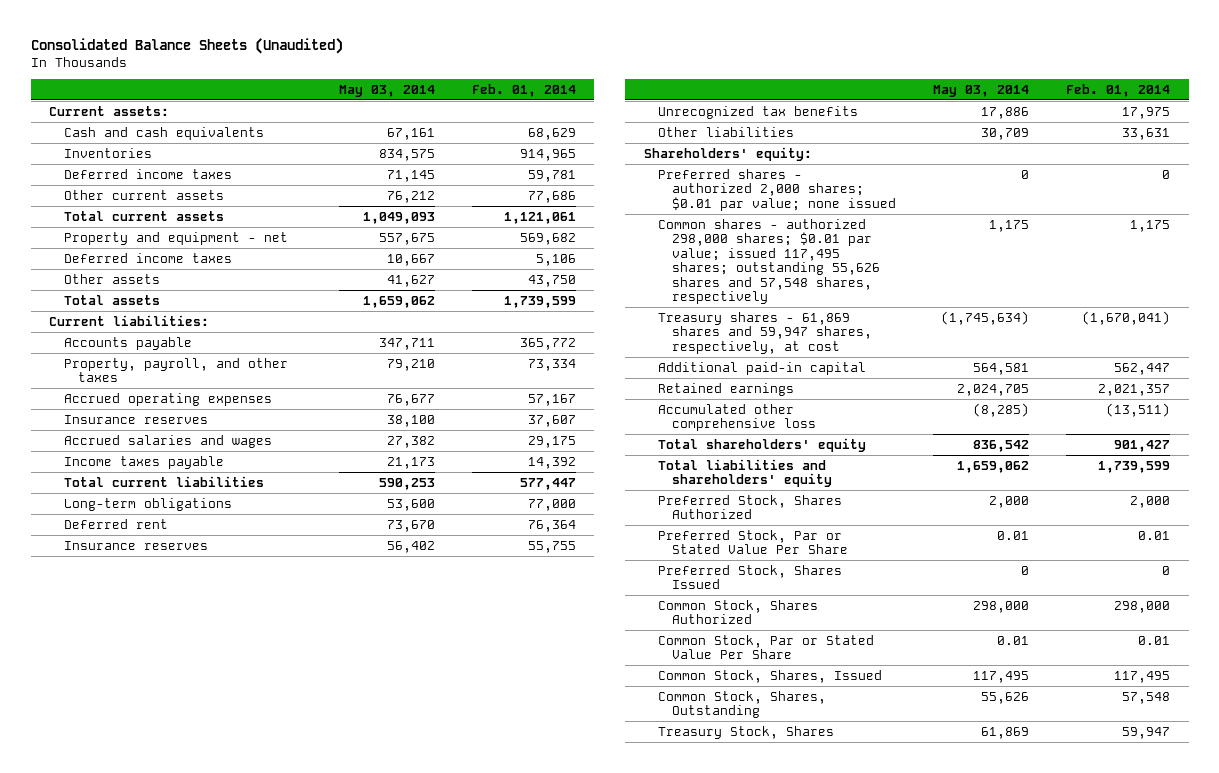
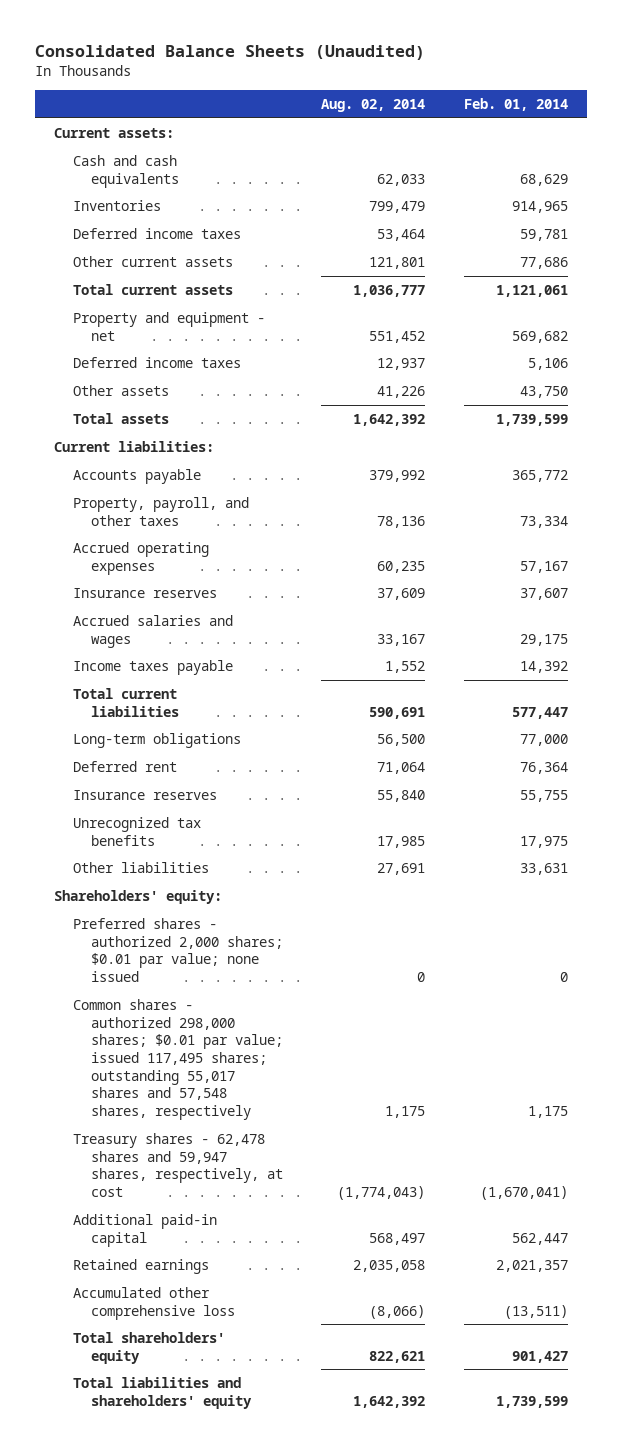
[338,84,435,97] May 03, 2014 -> none
none -> [321,99,426,113] Aug. 02, 2014
[657,218,881,305] Common shares - authorized 298,000 shares; $0.01 par value; issued 117,495 shares; outstanding 55,626 shares and 57,548 shares, respectively -> [72,998,284,1121] Common shares - authorized 298,000 shares; $0.01 par value; issued 117,495 shares; outstanding 55,017 shares and 57,548 shares, respectively
[657,311,873,354] Treasury shares - 61,869 shares and 59,947 shares, respectively, at cost -> [72,1132,284,1197] Treasury shares - 62,478 shares and 59,947 shares, respectively, at cost
[657,494,842,520] Preferred Stock, Shares Authorized -> none
[657,529,849,555] Preferred Stock, Par or Stated Value Per Share -> none
[657,564,842,590] Preferred Stock, Shares Issued -> none
[657,599,818,625] Common Stock, Shares Authorized -> none
[657,634,874,660] Common Stock, Par or Stated Value Per Share -> none
[657,669,882,683] Common Stock, Shares, Issued -> none
[657,690,826,719] Common Stock, Shares, Outstanding -> none
[657,725,834,739] Treasury Stock, Shares -> none

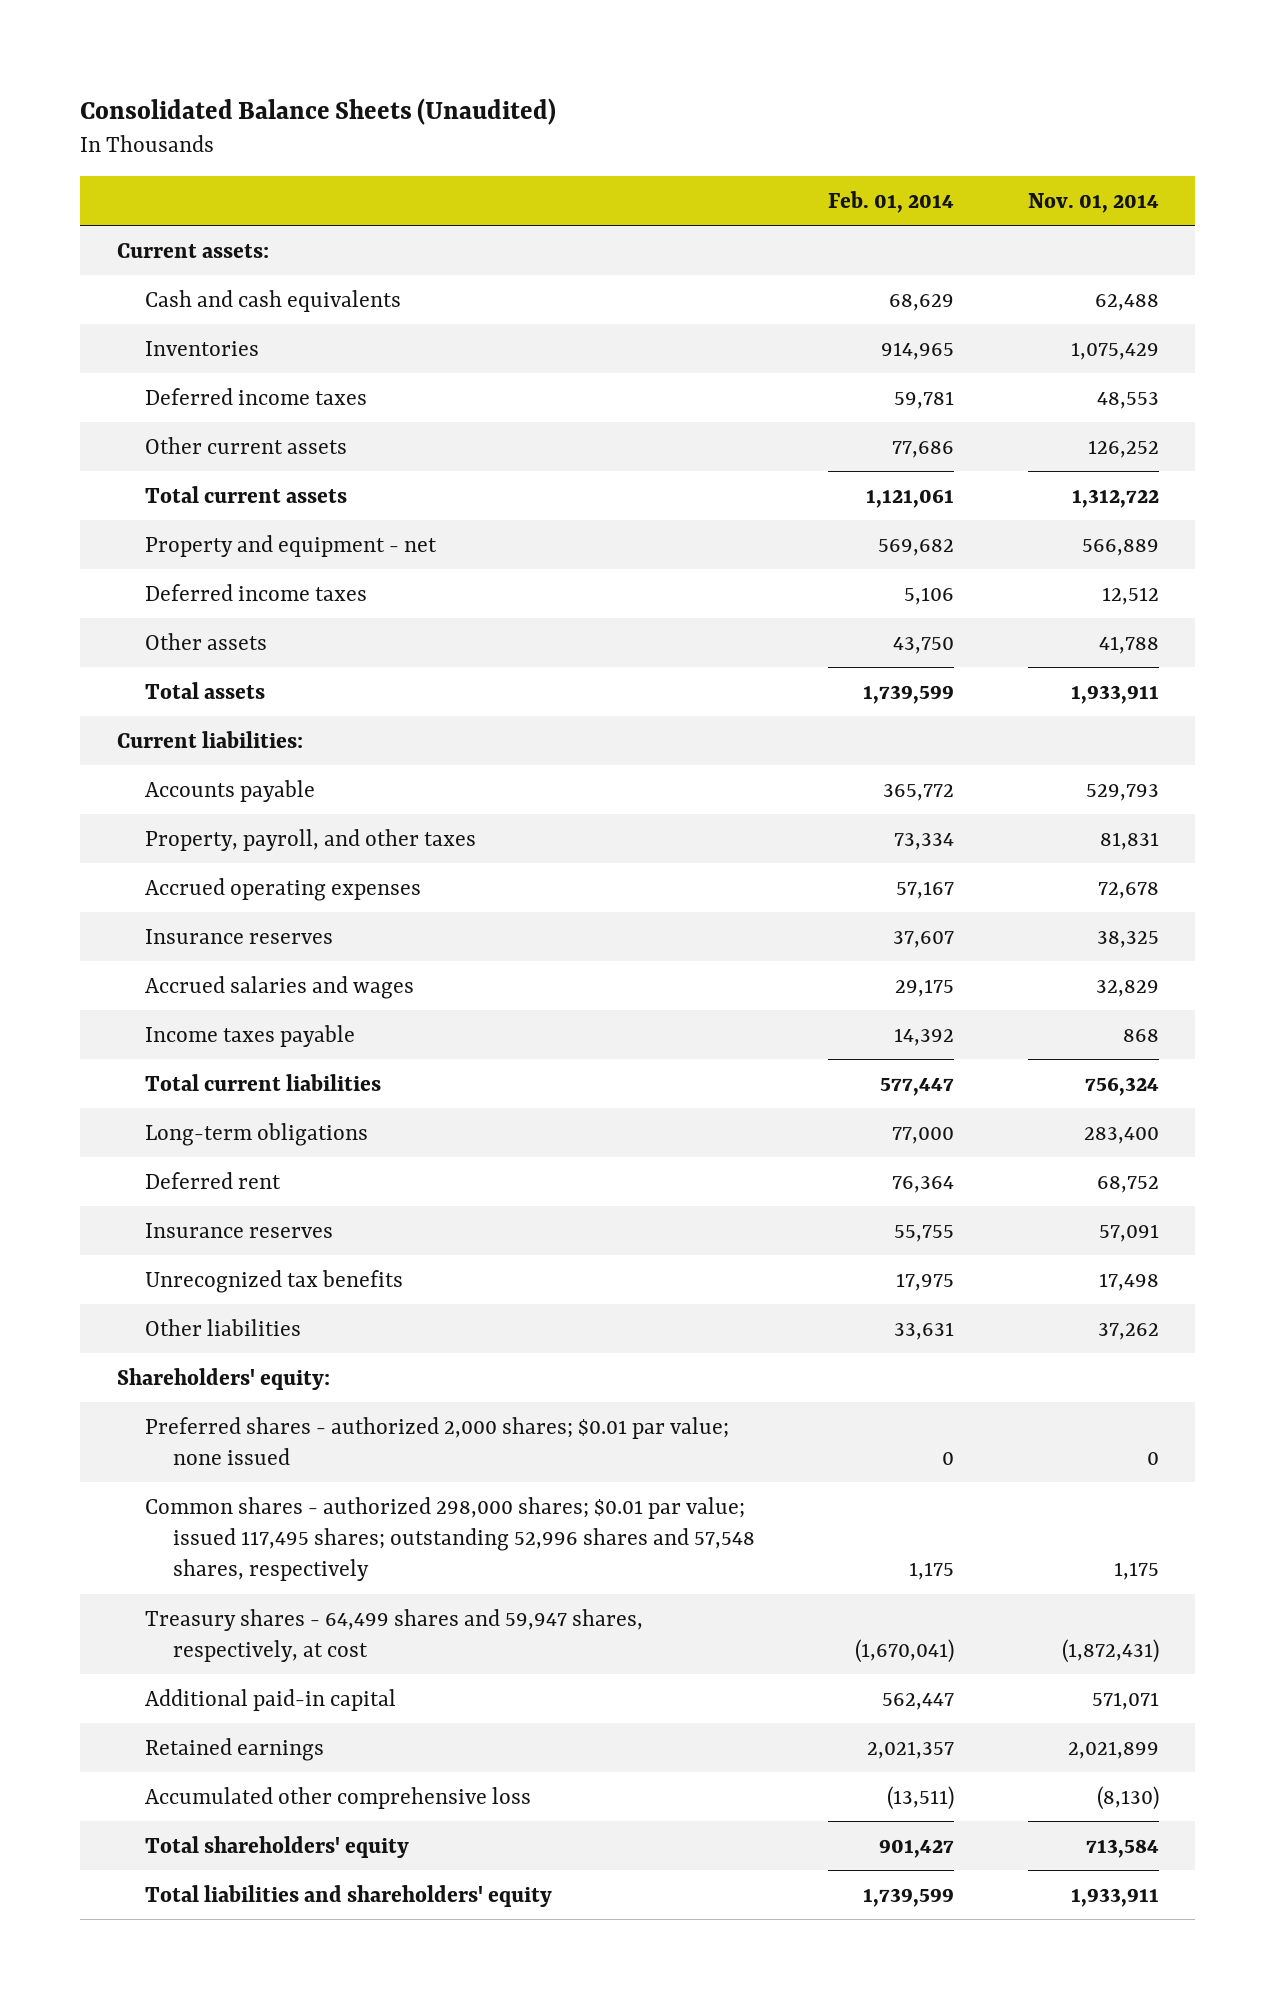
[321,99,426,113] Aug. 02, 2014 -> none
none -> [1027,192,1159,213] Nov. 01, 2014
[72,998,284,1121] Common shares - authorized 298,000 shares; $0.01 par value; issued 117,495 shares; outstanding 55,017 shares and 57,548 shares, respectively -> [145,1496,756,1582] Common shares - authorized 298,000 shares; $0.01 par value; issued 117,495 shares; outstanding 52,996 shares and 57,548 shares, respectively
[72,1132,284,1197] Treasury shares - 62,478 shares and 59,947 shares, respectively, at cost -> [145,1608,644,1662] Treasury shares - 64,499 shares and 59,947 shares, respectively, at cost

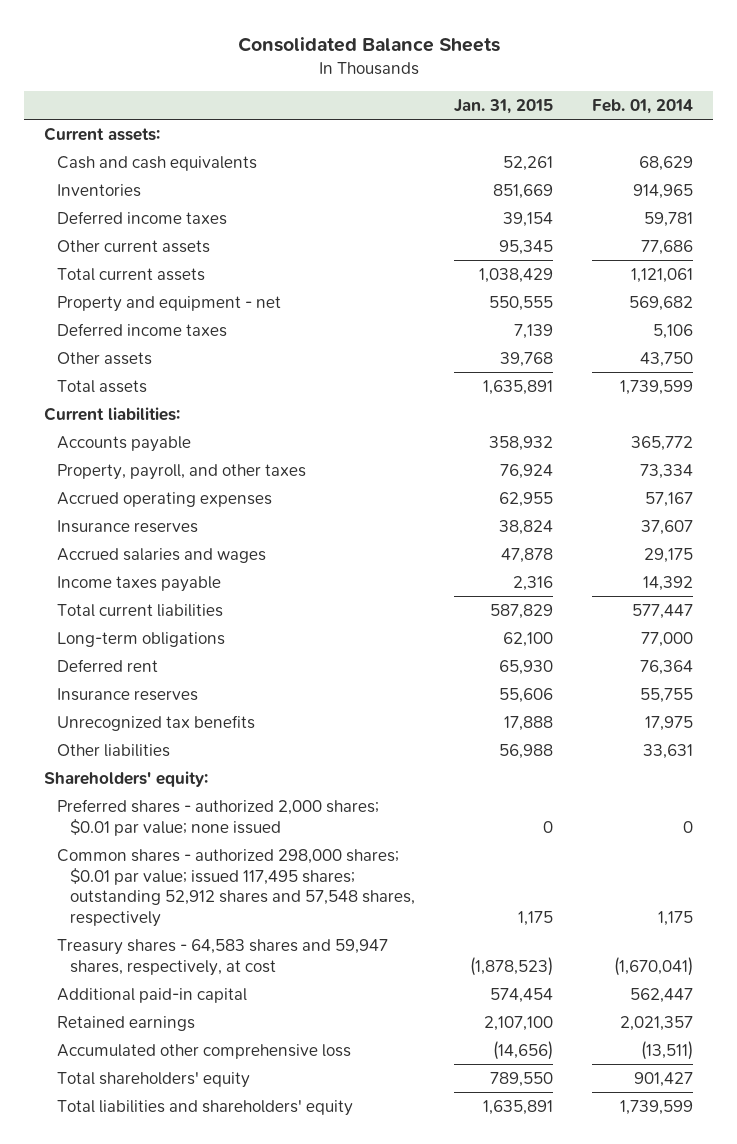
[80,97,557,125] Consolidated Balance Sheets (Unaudited) -> [237,36,500,52] Consolidated Balance Sheets
[1027,192,1159,213] Nov. 01, 2014 -> none
none -> [454,98,554,114] Jan. 31, 2015
[145,1496,756,1582] Common shares - authorized 298,000 shares; $0.01 par value; issued 117,495 shares; outstanding 52,996 shares and 57,548 shares, respectively -> [56,849,416,928] Common shares - authorized 298,000 shares; $0.01 par value; issued 117,495 shares; outstanding 52,912 shares and 57,548 shares, respectively
[145,1608,644,1662] Treasury shares - 64,499 shares and 59,947 shares, respectively, at cost -> [56,939,388,976] Treasury shares - 64,583 shares and 59,947 shares, respectively, at cost

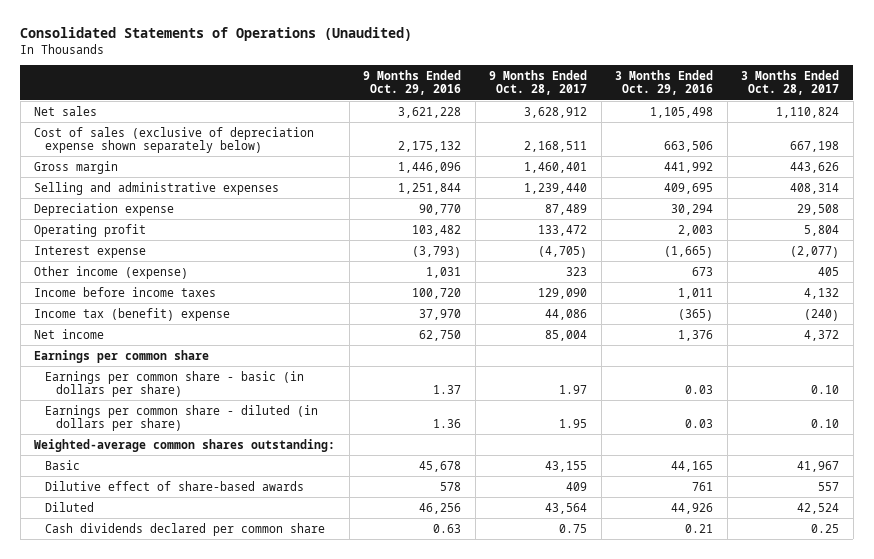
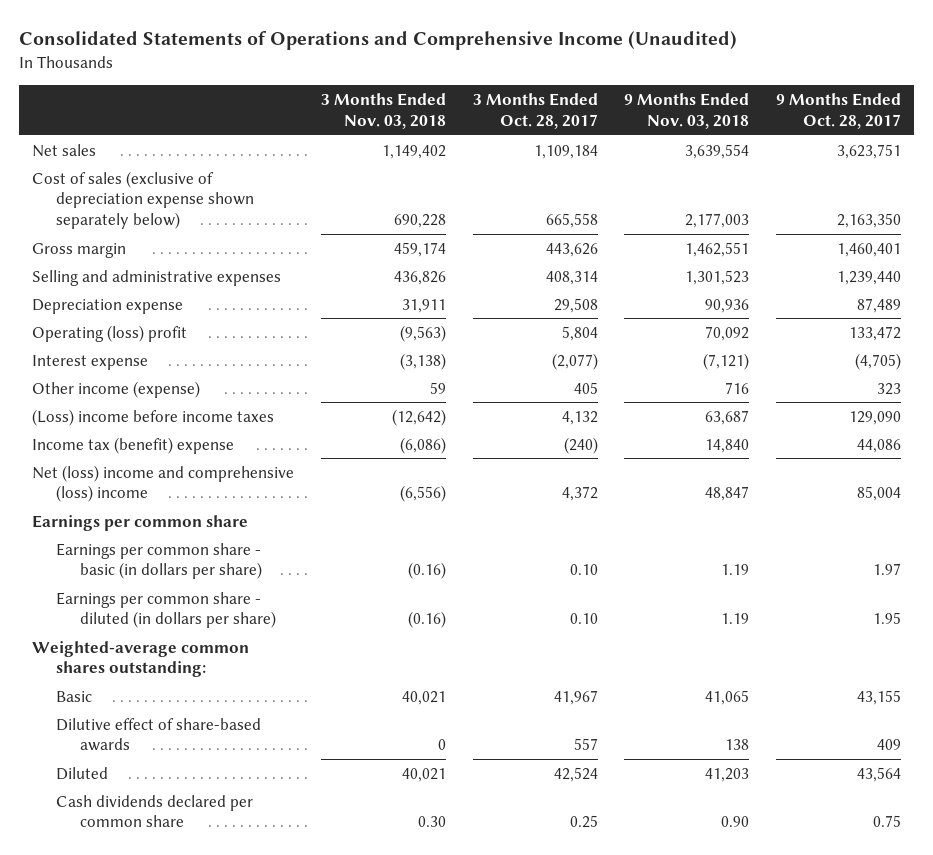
[20,27,413,42] Consolidated Statements of Operations (Unaudited) -> [19,31,738,51] Consolidated Statements of Operations and Comprehensive Income (Unaudited)
[363,70,462,96] 9 Months Ended Oct. 29, 2016 -> none
[615,70,714,96] 3 Months Ended Oct. 29, 2016 -> none
none -> [321,93,447,129] 3 Months Ended Nov. 03, 2018
none -> [624,93,750,129] 9 Months Ended Nov. 03, 2018
[524,106,588,118] 3,628,912 -> [837,143,902,159] 3,623,751
[776,106,840,118] 1,110,824 -> [533,144,598,159] 1,109,184
[524,141,588,153] 2,168,511 -> [837,212,902,228] 2,163,350
[790,141,840,153] 667,198 -> [545,212,598,228] 665,558
[34,223,147,237] Operating profit -> [32,324,188,342] Operating (loss) profit
[34,286,217,297] Income before income taxes -> [32,408,275,426] (Loss) income before income taxes
[34,328,105,339] Net income -> [32,464,295,503] Net (loss) income and comprehensive (loss) income

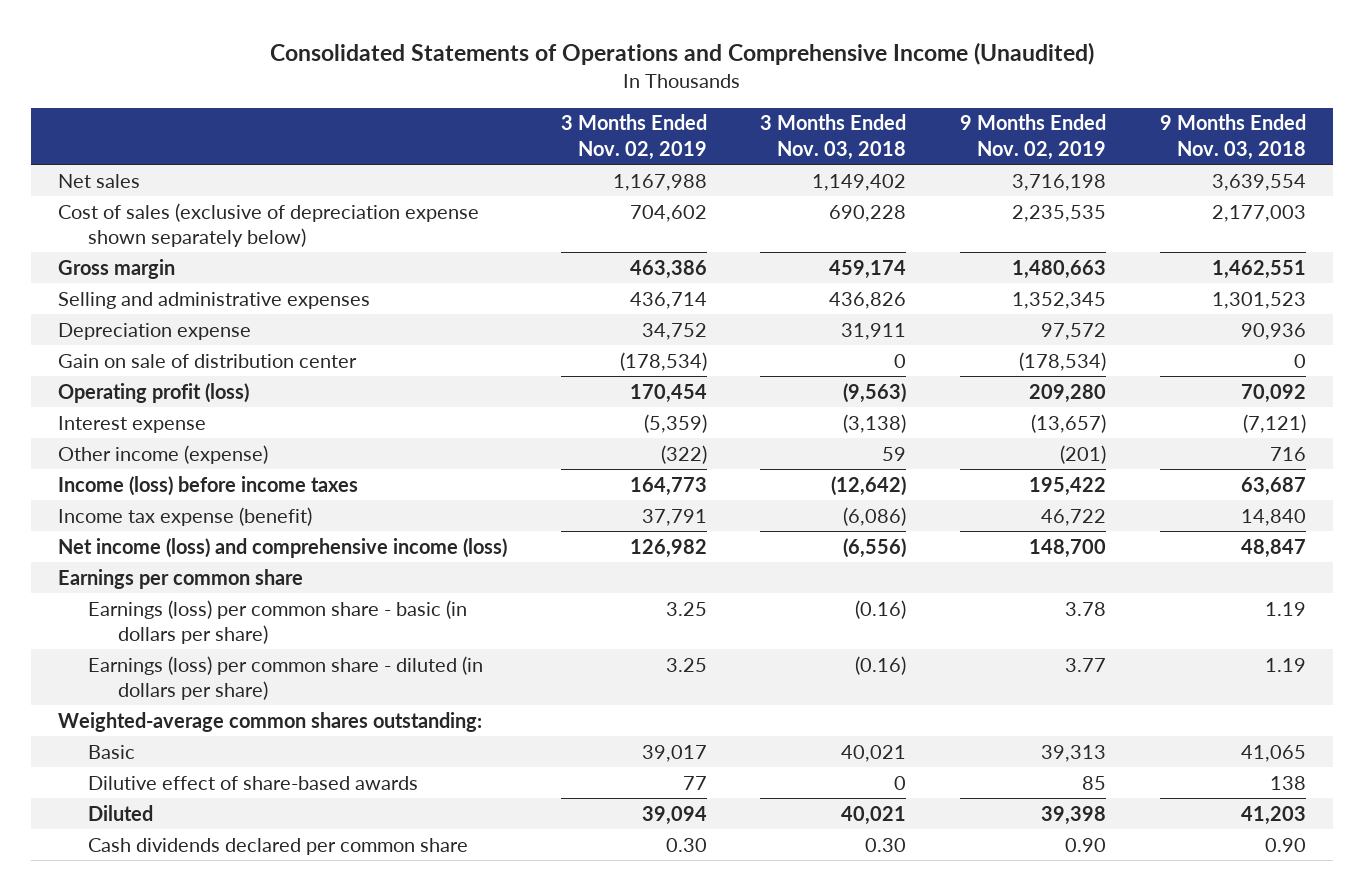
[472,93,598,129] 3 Months Ended Oct. 28, 2017 -> none
[776,93,902,129] 9 Months Ended Oct. 28, 2017 -> none
none -> [560,114,707,160] 3 Months Ended Nov. 02, 2019
none -> [960,114,1107,160] 9 Months Ended Nov. 02, 2019
none -> [57,353,357,368] Gain on sale of distribution center
[32,324,188,342] Operating (loss) profit -> [57,382,249,403] Operating profit (loss)
[32,408,275,426] (Loss) income before income taxes -> [57,475,358,496] Income (loss) before income taxes
[32,436,235,454] Income tax (benefit) expense -> [57,506,312,526] Income tax expense (benefit)
[32,464,295,503] Net (loss) income and comprehensive (loss) income -> [57,537,507,558] Net income (loss) and comprehensive income (loss)
[56,542,263,580] Earnings per common share - basic (in dollars per share) -> [88,599,468,644] Earnings (loss) per common share - basic (in dollars per share)
[56,591,277,629] Earnings per common share - diluted (in dollars per share) -> [88,655,484,700] Earnings (loss) per common share - diluted (in dollars per share)

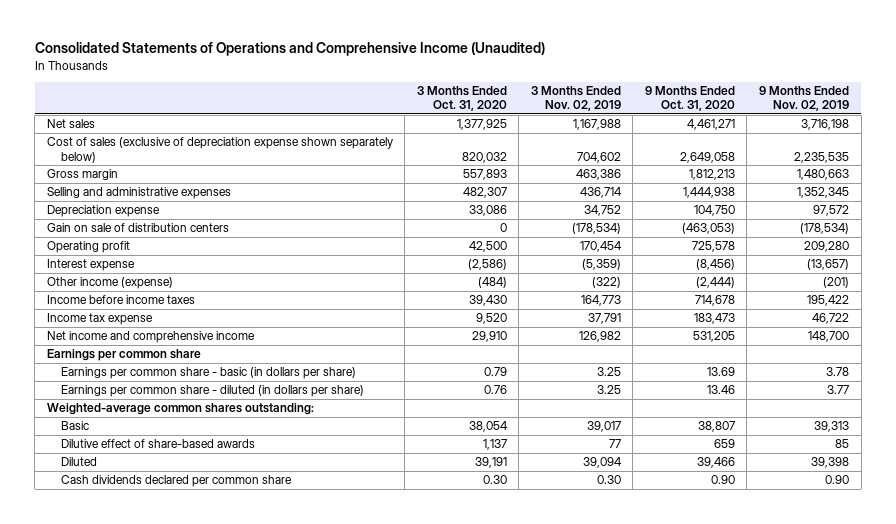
[760,114,907,160] 3 Months Ended Nov. 03, 2018 -> none
[1160,114,1307,160] 9 Months Ended Nov. 03, 2018 -> none
none -> [416,86,507,112] 3 Months Ended Oct. 31, 2020
none -> [644,86,735,112] 9 Months Ended Oct. 31, 2020
[57,353,357,368] Gain on sale of distribution center -> [46,223,229,233] Gain on sale of distribution centers
[57,382,249,403] Operating profit (loss) -> [46,241,130,254] Operating profit
[57,475,358,496] Income (loss) before income taxes -> [46,295,195,305] Income before income taxes
[57,506,312,526] Income tax expense (benefit) -> [46,313,153,326] Income tax expense
[57,537,507,558] Net income (loss) and comprehensive income (loss) -> [46,331,255,344] Net income and comprehensive income
[88,599,468,644] Earnings (loss) per common share - basic (in dollars per share) -> [60,367,356,380] Earnings per common share - basic (in dollars per share)
[88,655,484,700] Earnings (loss) per common share - diluted (in dollars per share) -> [60,385,364,398] Earnings per common share - diluted (in dollars per share)

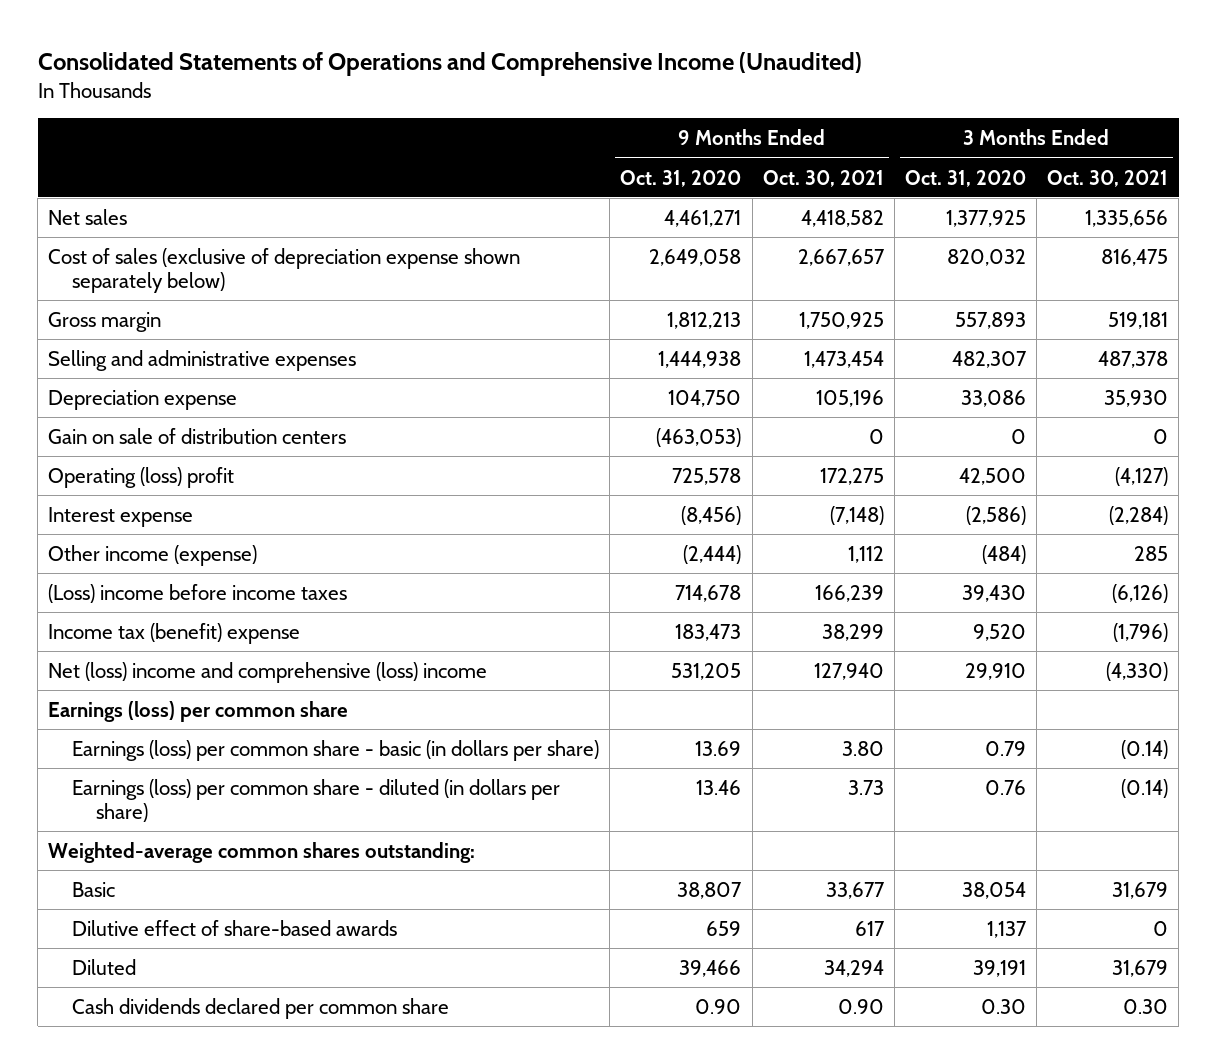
[530,86,621,112] 3 Months Ended Nov. 02, 2019 -> none
[759,86,850,112] 9 Months Ended Nov. 02, 2019 -> none
none -> [762,169,884,187] Oct. 30, 2021
none -> [1047,169,1169,187] Oct. 30, 2021
[46,241,130,254] Operating profit -> [48,466,235,488] Operating (loss) profit
[46,295,195,305] Income before income taxes -> [48,583,348,603] (Loss) income before income taxes
[46,313,153,326] Income tax expense -> [48,622,301,644] Income tax (benefit) expense
[46,331,255,344] Net income and comprehensive income -> [48,661,488,683] Net (loss) income and comprehensive (loss) income
[46,349,201,362] Earnings per common share -> [48,700,349,722] Earnings (loss) per common share
[60,367,356,380] Earnings per common share - basic (in dollars per share) -> [72,739,600,761] Earnings (loss) per common share - basic (in dollars per share)
[60,385,364,398] Earnings per common share - diluted (in dollars per share) -> [72,778,561,822] Earnings (loss) per common share - diluted (in dollars per share)

